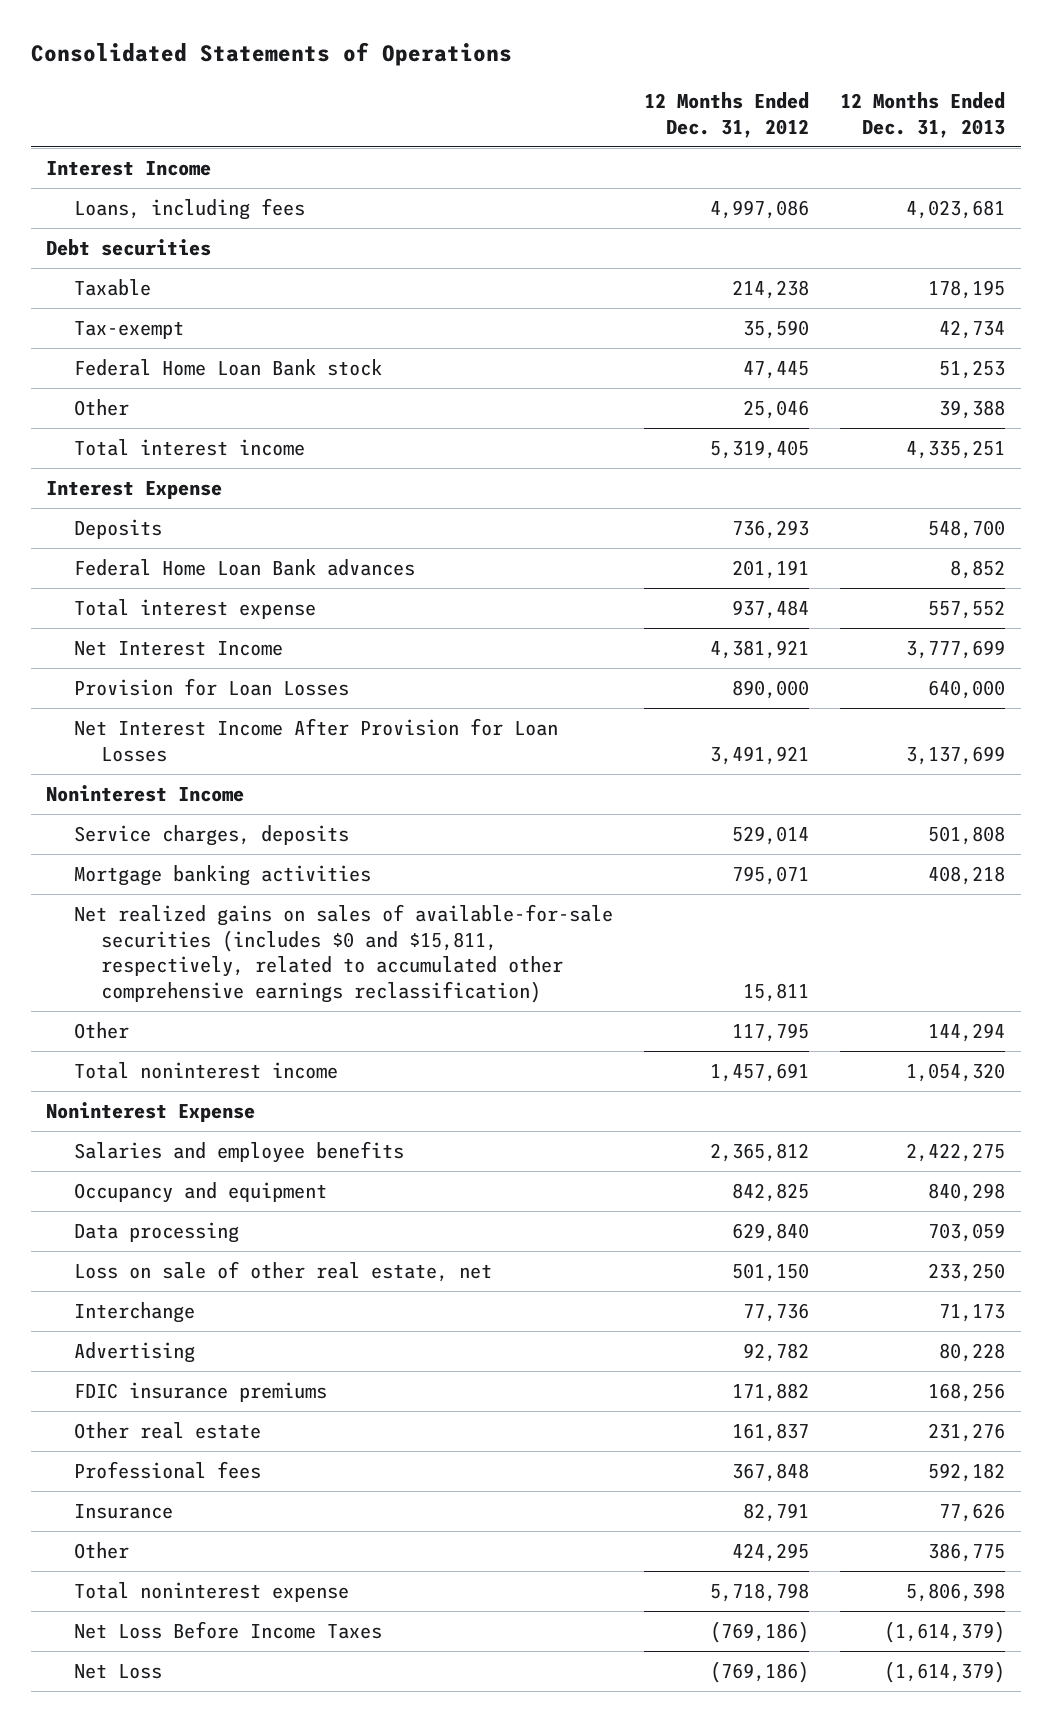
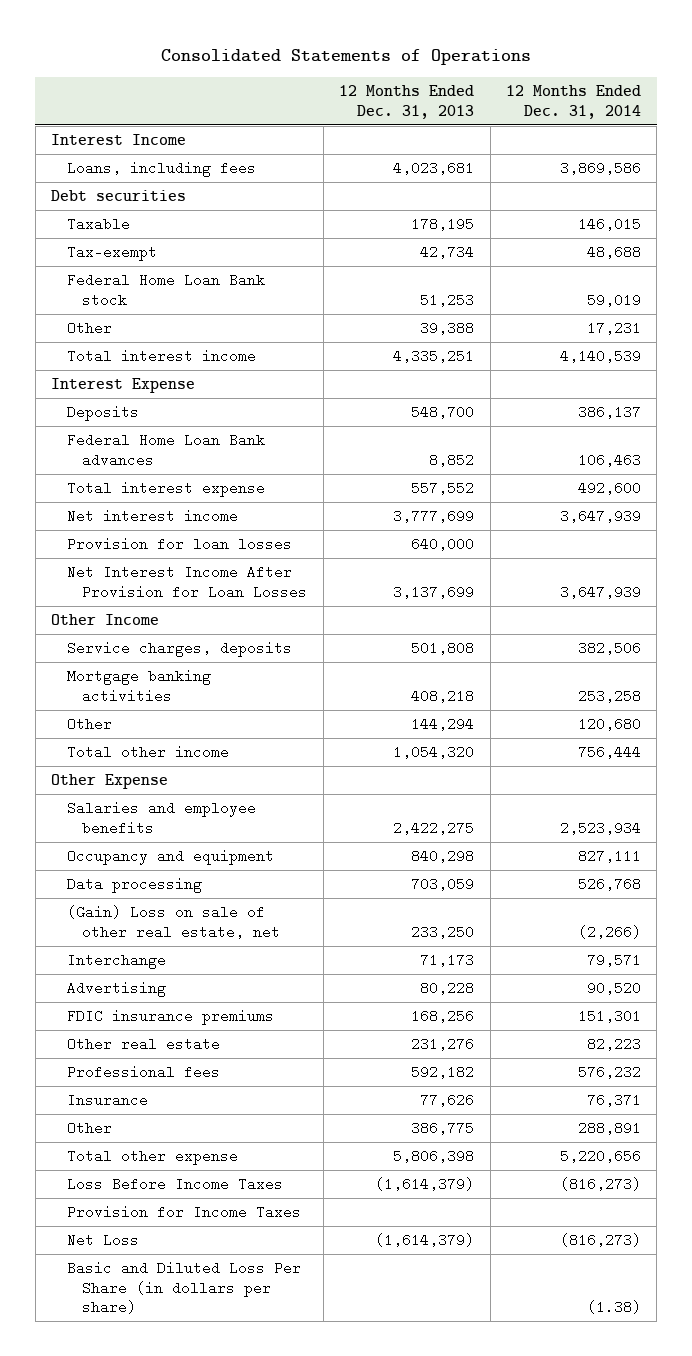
[644,92,810,138] 12 Months Ended Dec. 31, 2012 -> none
none -> [506,85,642,119] 12 Months Ended Dec. 31, 2014
[73,641,283,657] Net Interest Income -> [66,509,238,524] Net interest income
[73,678,349,697] Provision for Loan Losses -> [66,537,292,552] Provision for loan losses
[46,785,245,803] Noninterest Income -> [51,614,160,626] Other Income
[73,904,613,1003] Net realized gains on sales of available-for-sale securities (includes $0 and $15,811, respectively, related to accumulated other comprehensive earnings reclassification) -> none
[73,1062,338,1080] Total noninterest income -> [66,745,229,760] Total other income
[46,1102,256,1123] Noninterest Expense -> [51,774,169,790] Other Expense
[73,1261,492,1283] Loss on sale of other real estate, net -> [66,905,281,939] (Gain) Loss on sale of other real estate, net
[73,1582,349,1603] Total noninterest expense -> [66,1149,238,1166] Total other expense
[73,1621,382,1640] Net Loss Before Income Taxes -> [66,1177,283,1192] Loss Before Income Taxes
none -> [66,1205,301,1220] Provision for Income Taxes
none -> [66,1261,301,1314] Basic and Diluted Loss Per Share (in dollars per share)

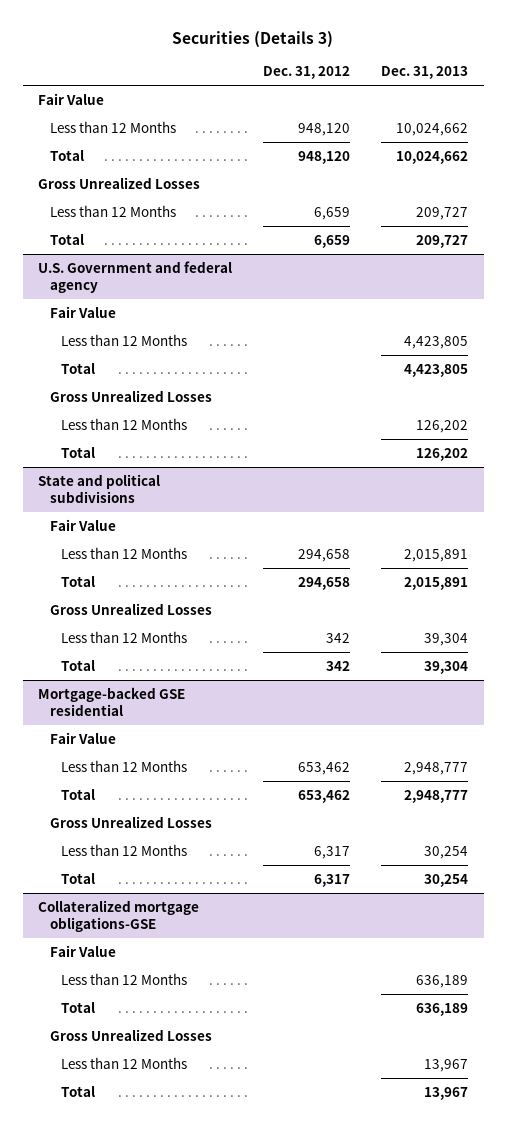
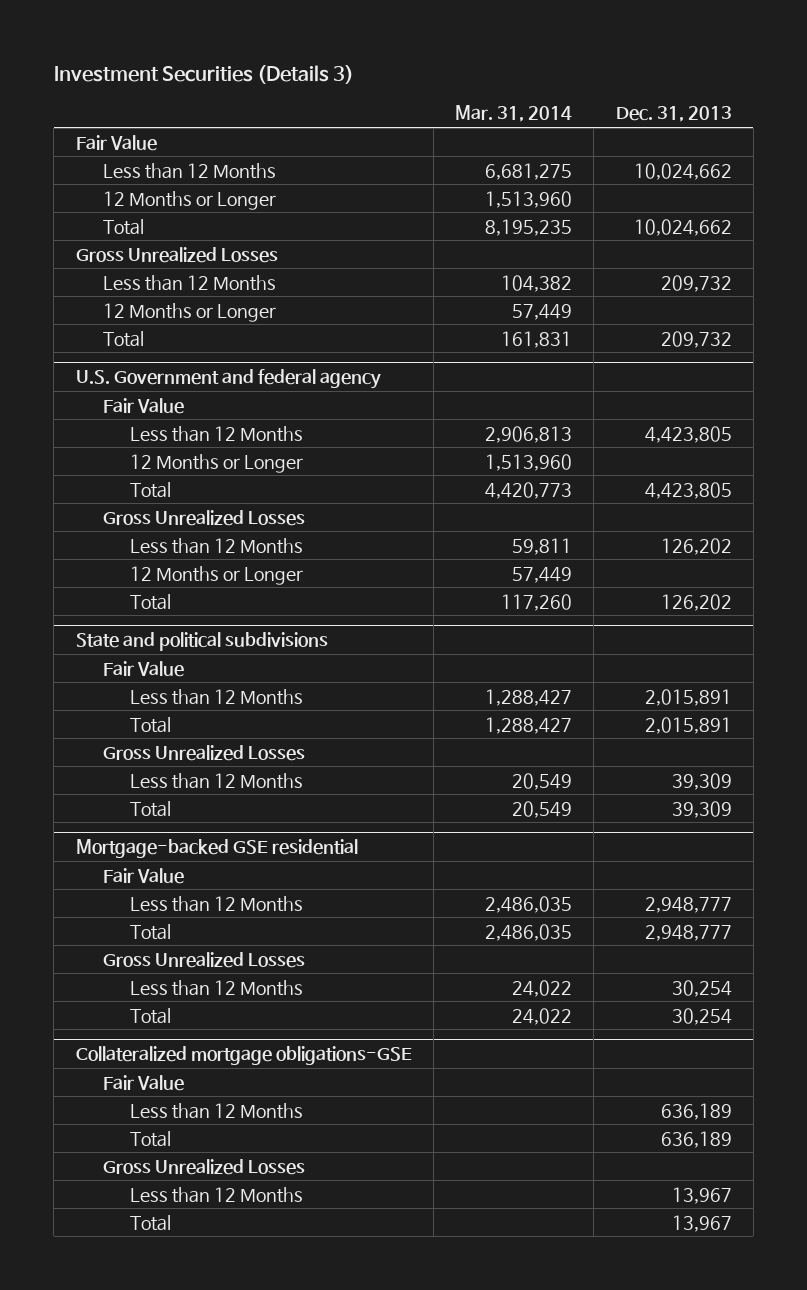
[172,30,334,48] Securities (Details 3) -> [53,65,354,85] Investment Securities (Details 3)
[263,66,351,80] Dec. 31, 2012 -> none
none -> [455,105,573,123] Mar. 31, 2014
none -> [102,190,276,210] 12 Months or Longer
[416,206,469,220] 209,727 -> [660,274,732,292] 209,732
none -> [102,302,276,322] 12 Months or Longer
[416,234,469,248] 209,727 -> [660,330,732,348] 209,732
none -> [130,453,304,473] 12 Months or Longer
none -> [130,565,304,585] 12 Months or Longer
[424,632,469,646] 39,304 -> [671,772,732,790] 39,309
[424,660,469,674] 39,304 -> [671,800,732,818] 39,309

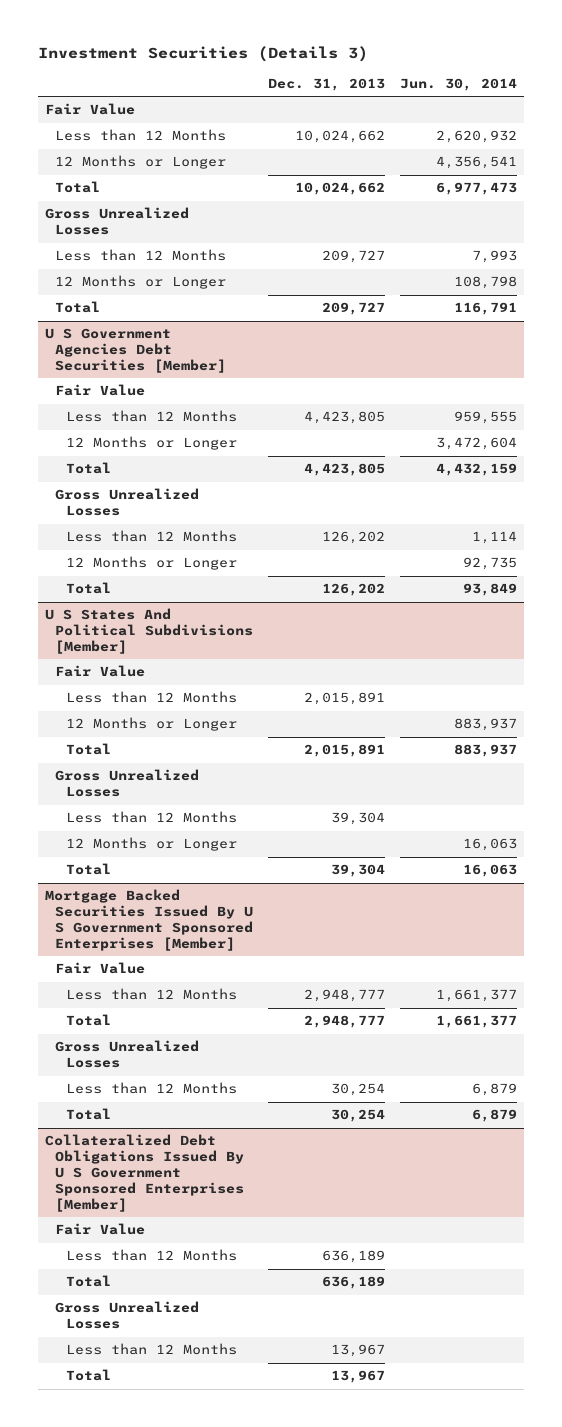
[455,105,573,123] Mar. 31, 2014 -> none
none -> [400,77,518,91] Jun. 30, 2014
[660,274,732,292] 209,732 -> [322,250,386,264] 209,727
[75,368,381,389] U.S. Government and federal agency -> none
[660,330,732,348] 209,732 -> [322,302,386,316] 209,727
none -> [45,328,227,374] U S Government Agencies Debt Securities [Member]
[75,631,328,651] State and political subdivisions -> none
none -> [45,608,254,655] U S States And Political Subdivisions [Member]
none -> [65,717,237,732] 12 Months or Longer
[75,838,358,858] Mortgage-backed GSE residential -> none
[671,772,732,790] 39,309 -> [331,812,386,826] 39,304
none -> [65,837,237,852] 12 Months or Longer
[671,800,732,818] 39,309 -> [331,864,386,878] 39,304
none -> [45,889,254,951] Mortgage Backed Securities Issued By U S Government Sponsored Enterprises [Member]
[75,1045,412,1065] Collateralized mortgage obligations-GSE -> none
none -> [45,1134,245,1212] Collateralized Debt Obligations Issued By U S Government Sponsored Enterprises [Member]

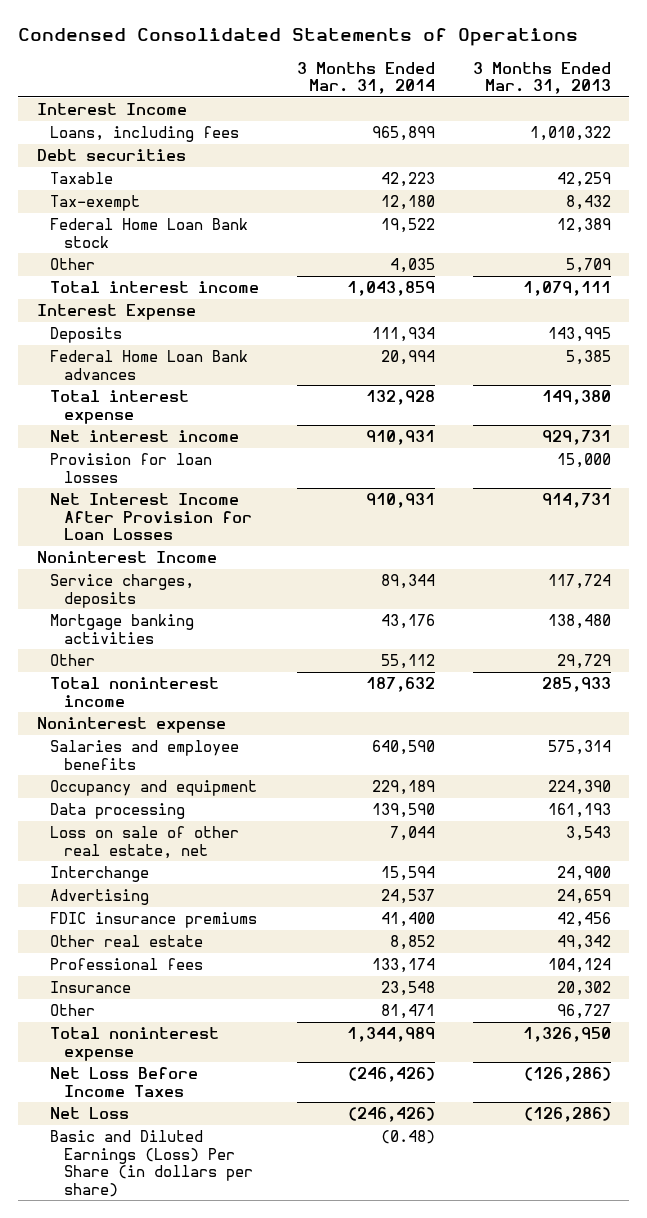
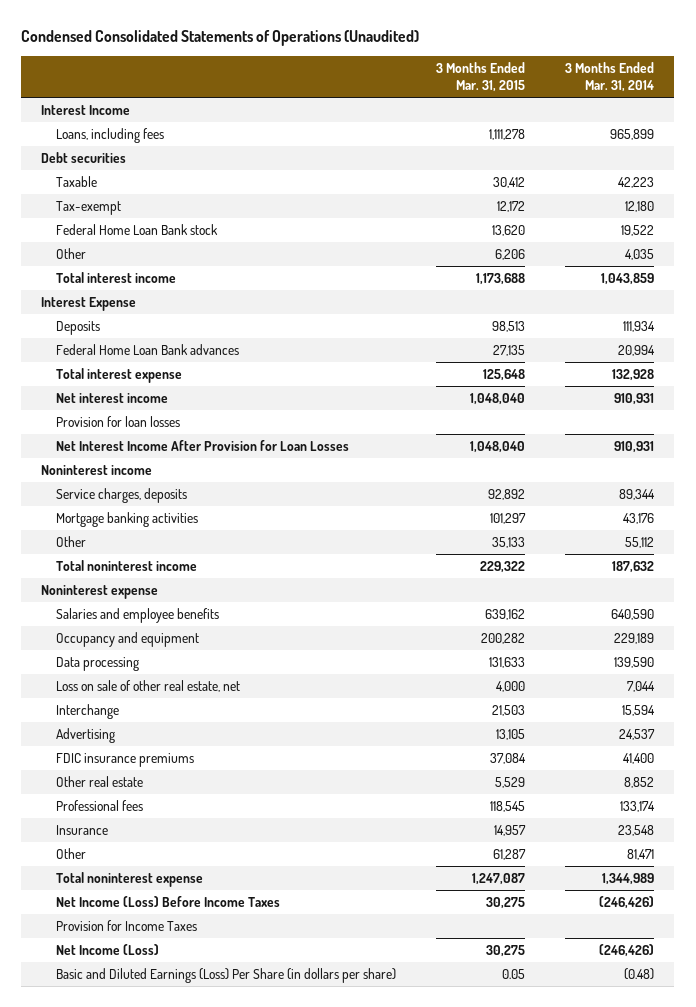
[17,28,578,47] Condensed Consolidated Statements of Operations -> [21,30,420,47] Condensed Consolidated Statements of Operations (Unaudited)
[472,61,611,95] 3 Months Ended Mar. 31, 2013 -> none
none -> [436,61,526,93] 3 Months Ended Mar. 31, 2015
[36,551,217,564] Noninterest Income -> [41,464,153,475] Noninterest income
[50,1067,199,1097] Net Loss Before Income Taxes -> [56,895,281,907] Net Income (Loss) Before Income Taxes
none -> [56,919,198,931] Provision for Income Taxes
[50,1107,130,1120] Net Loss -> [56,943,160,955] Net Income (Loss)

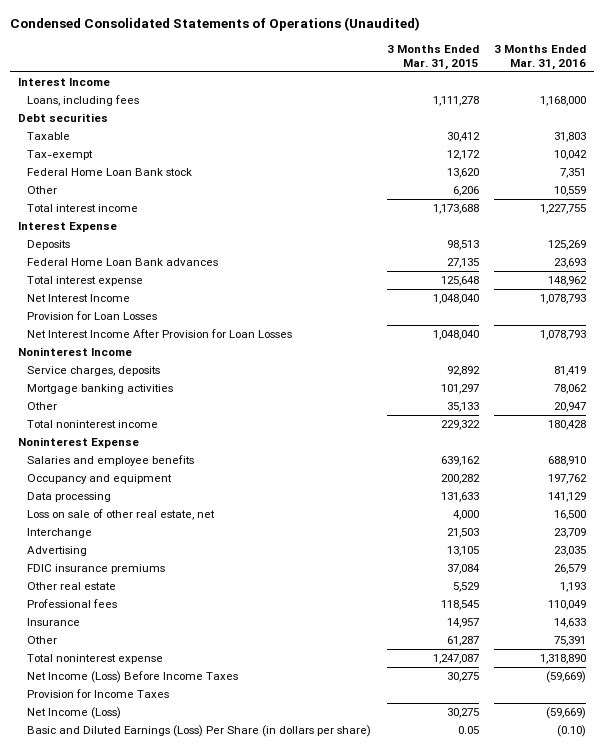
[565,61,655,93] 3 Months Ended Mar. 31, 2014 -> none
none -> [494,45,587,70] 3 Months Ended Mar. 31, 2016
[56,392,169,403] Net interest income -> [26,294,130,303] Net Interest Income
[56,415,181,427] Provision for loan losses -> [26,311,157,321] Provision for Loan Losses
[41,464,153,475] Noninterest income -> [18,347,133,357] Noninterest Income
[41,584,159,599] Noninterest expense -> [18,437,140,449] Noninterest Expense

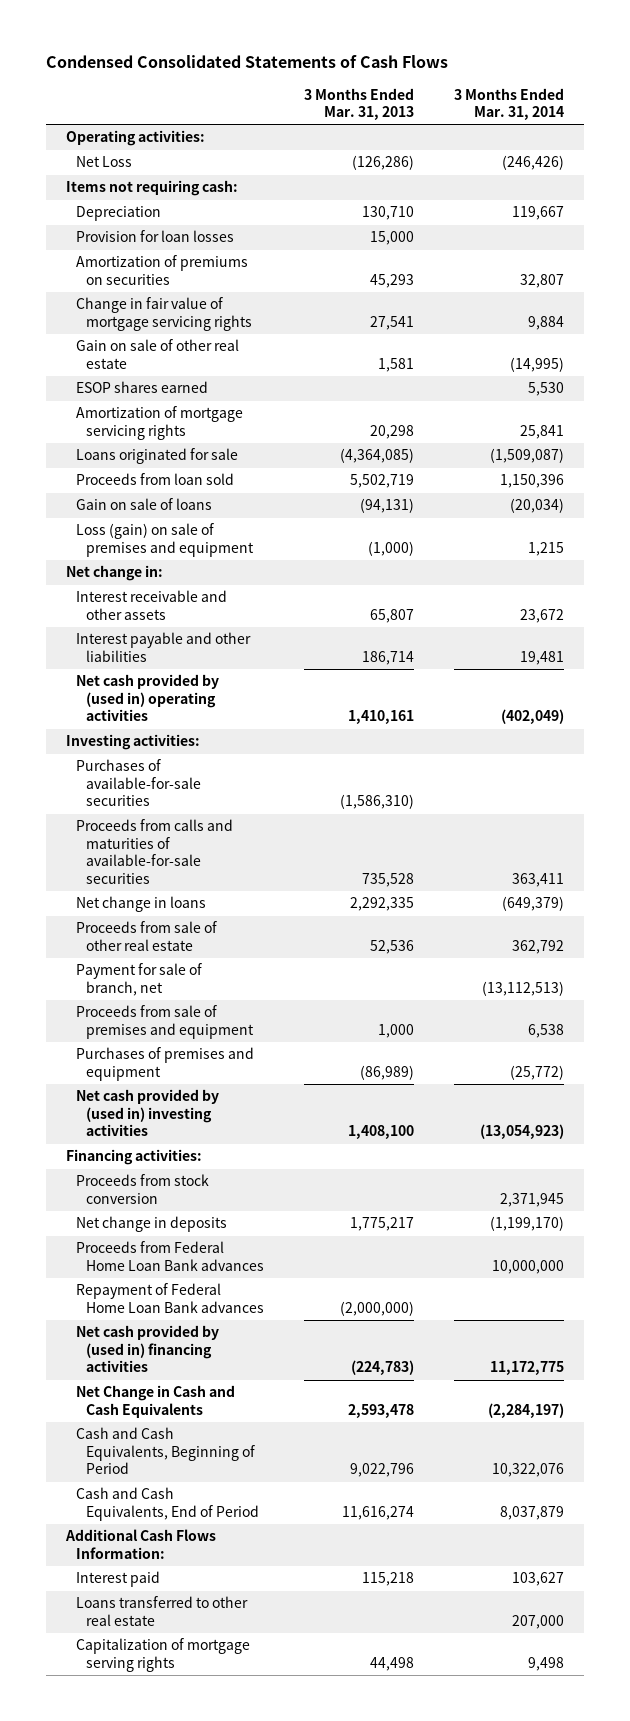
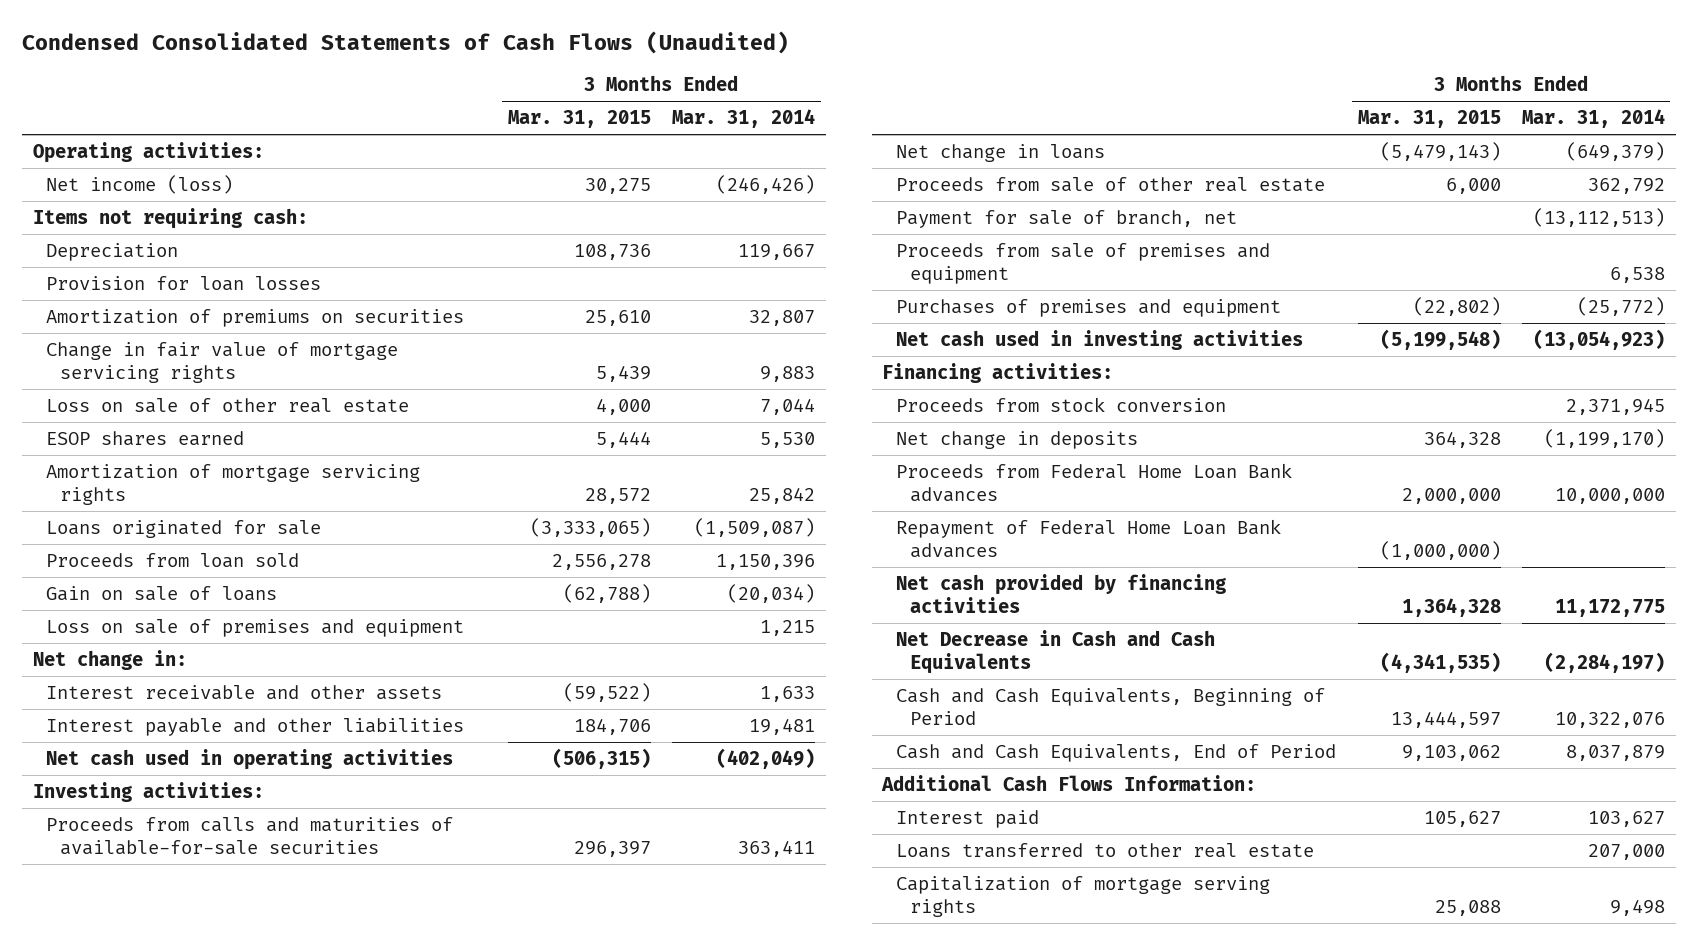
[46,55,449,69] Condensed Consolidated Statements of Cash Flows -> [21,31,789,55] Condensed Consolidated Statements of Cash Flows (Unaudited)
[304,87,415,121] 3 Months Ended Mar. 31, 2013 -> none
none -> [507,110,651,129] Mar. 31, 2015
[76,156,133,168] Net Loss -> [46,174,234,194] Net income (loss)
[527,315,564,330] 9,884 -> [760,365,816,382] 9,883
[76,339,240,369] Gain on sale of other real estate -> [46,397,410,413] Loss on sale of other real estate
[509,356,564,372] (14,995) -> [760,397,816,415] 7,044
[519,424,564,439] 25,841 -> [749,486,816,504] 25,842
[76,523,255,557] Loss (gain) on sale of premises and equipment -> [46,618,465,637] Loss on sale of premises and equipment
[519,608,564,623] 23,672 -> [760,685,816,702] 1,633
[76,674,220,722] Net cash provided by (used in) operating activities -> [46,748,454,770] Net cash used in operating activities
[76,759,202,807] Purchases of available-for-sale securities -> none
[76,1089,220,1137] Net cash provided by (used in) investing activities -> [896,329,1304,350] Net cash used in investing activities
[76,1325,220,1373] Net cash provided by (used in) financing activities -> [896,573,1227,613] Net cash provided by financing activities
[76,1385,236,1418] Net Change in Cash and Cash Equivalents -> [896,629,1216,674] Net Decrease in Cash and Cash Equivalents

